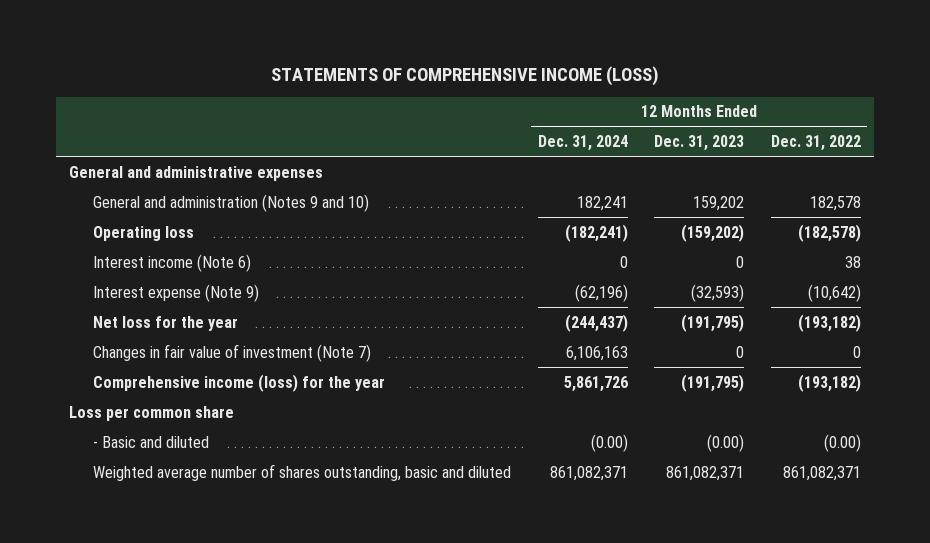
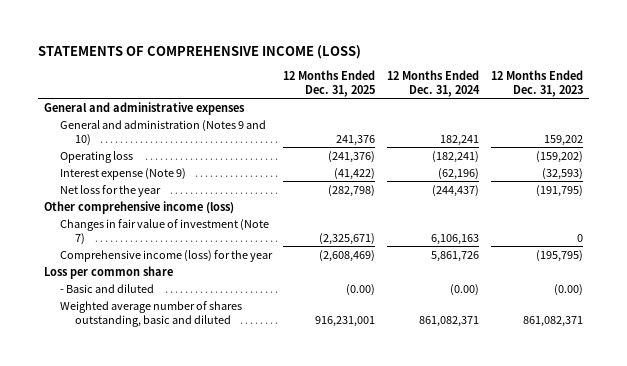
[770,135,861,152] Dec. 31, 2022 -> none
none -> [283,69,376,97] 12 Months Ended Dec. 31, 2025
[93,253,252,272] Interest income (Note 6) -> none
none -> [44,200,235,214] Other comprehensive income (loss)
[681,373,745,392] (191,795) -> [535,249,583,262] (195,795)

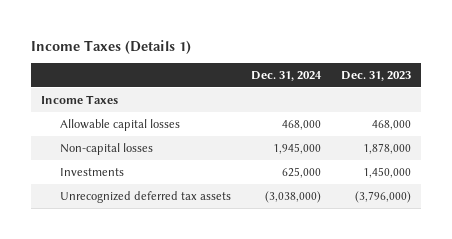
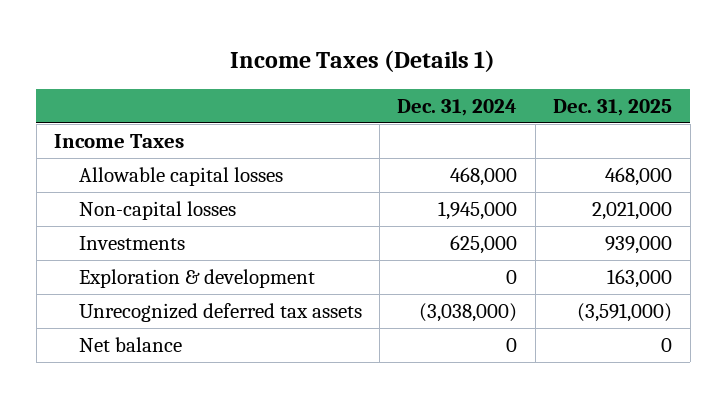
[340,71,411,82] Dec. 31, 2023 -> none
none -> [553,99,673,117] Dec. 31, 2025
none -> [78,268,315,288] Exploration & development
none -> [78,336,182,352] Net balance

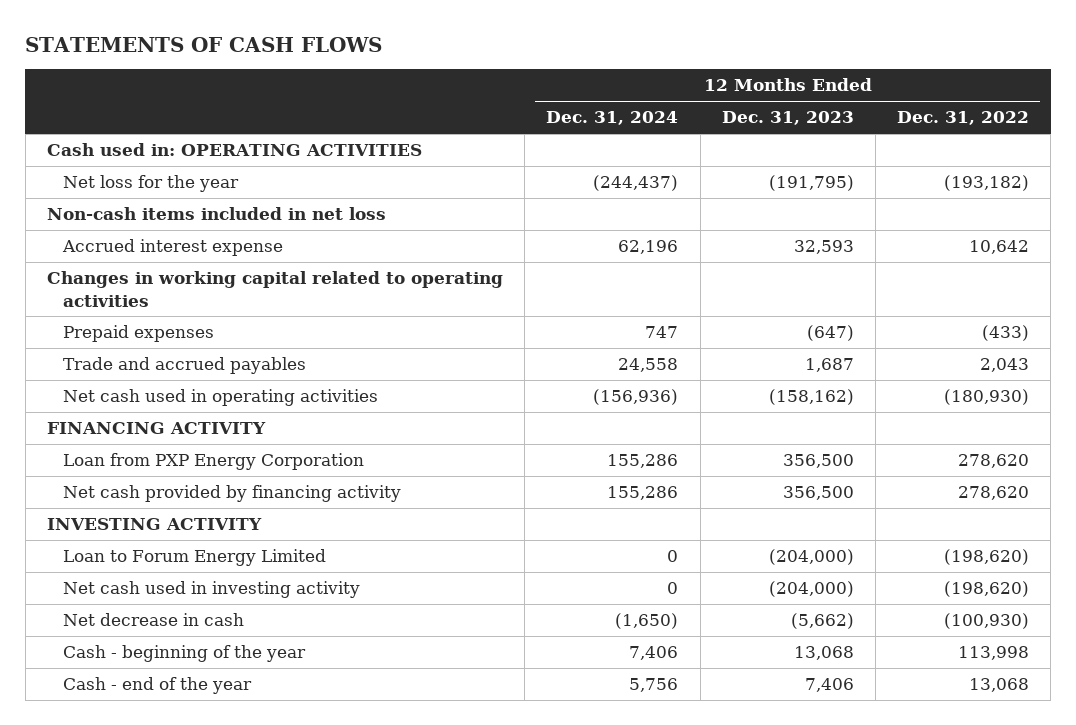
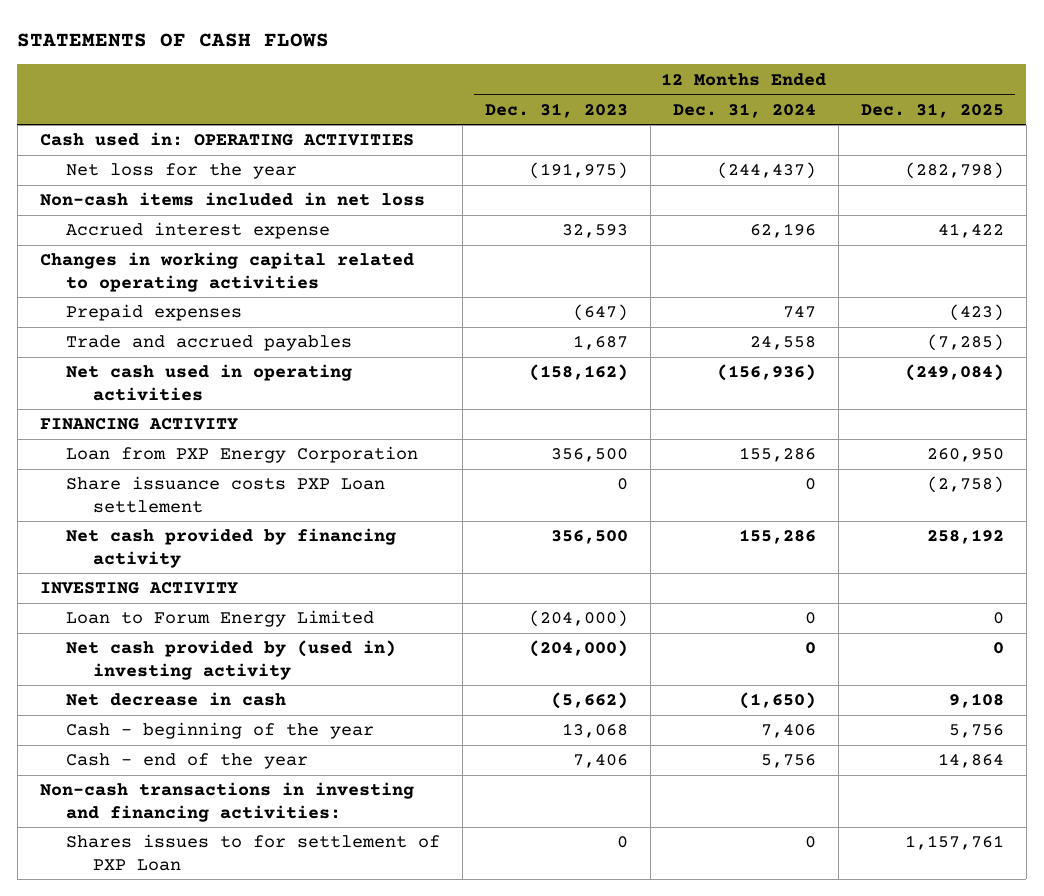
[897,111,1030,126] Dec. 31, 2022 -> none
none -> [860,102,1004,118] Dec. 31, 2025
[768,175,854,192] (191,795) -> [529,162,629,180] (191,975)
none -> [66,476,386,513] Share issuance costs PXP Loan settlement
[63,581,361,599] Net cash used in investing activity -> [66,640,397,680] Net cash provided by (used in) investing activity
none -> [39,782,414,822] Non-cash transactions in investing and financing activities:
none -> [66,834,441,871] Shares issues to for settlement of PXP Loan

